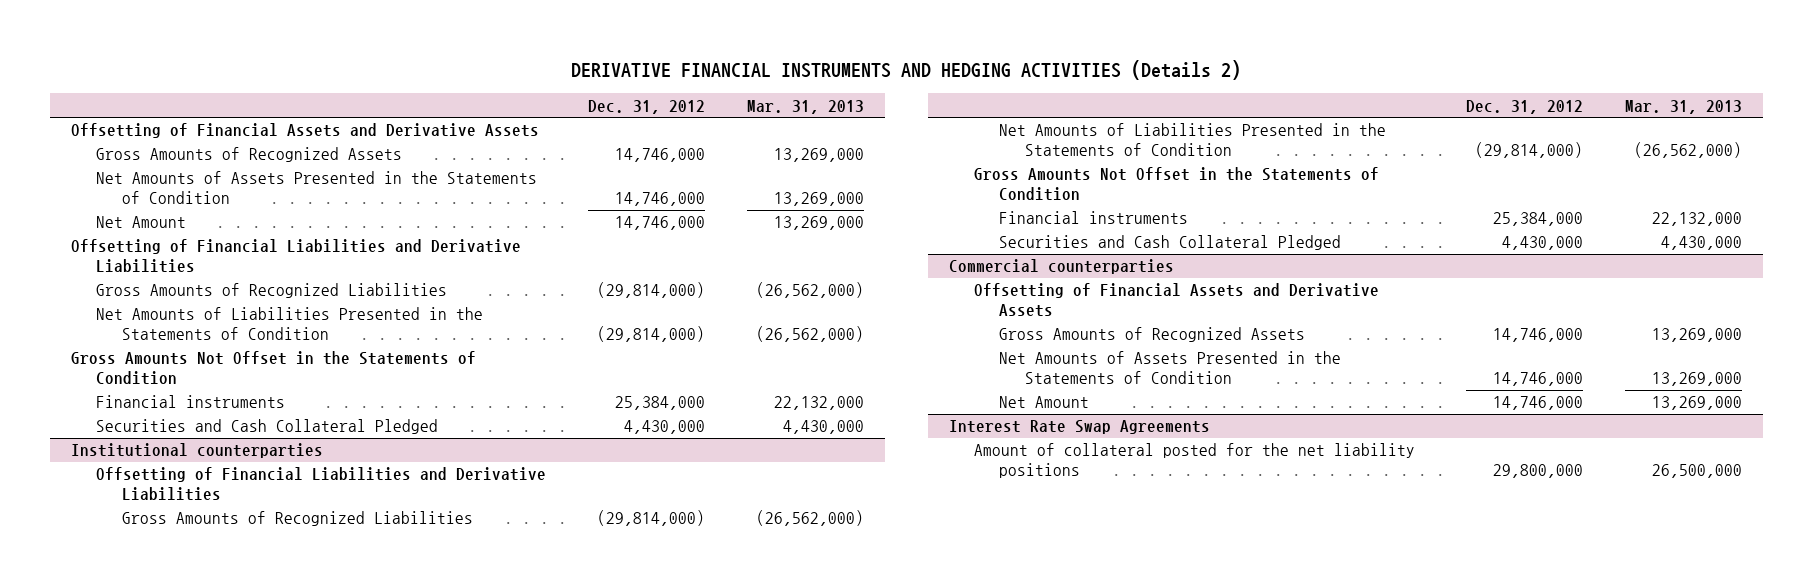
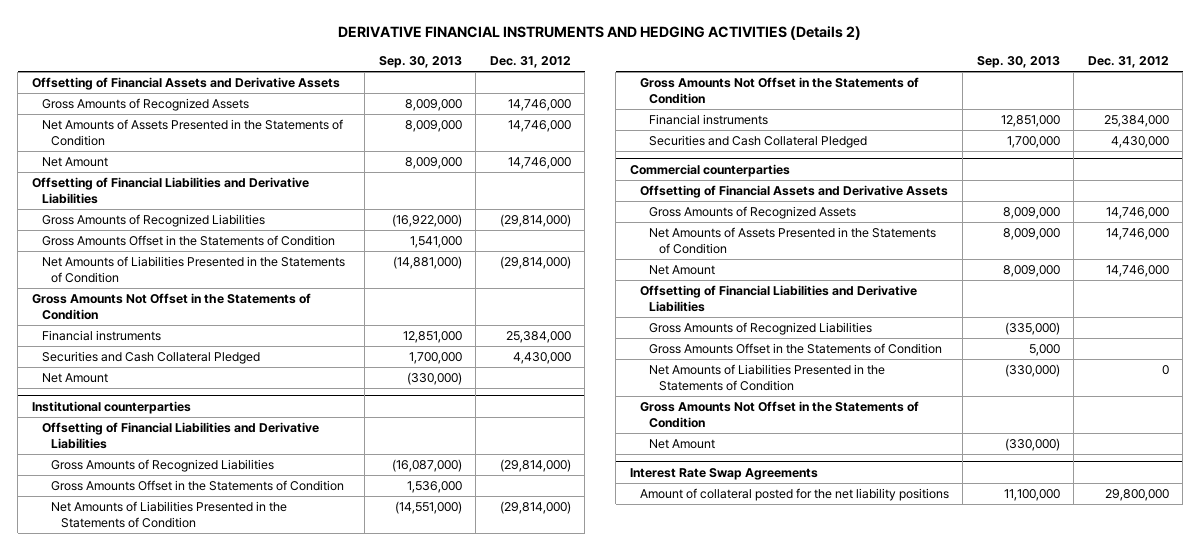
[747,99,865,114] Mar. 31, 2013 -> none
none -> [378,55,462,68] Sep. 30, 2013
none -> [41,234,335,246] Gross Amounts Offset in the Statements of Condition
none -> [41,372,108,383] Net Amount
none -> [51,479,345,491] Gross Amounts Offset in the Statements of Condition
none -> [639,284,917,312] Offsetting of Financial Liabilities and Derivative Liabilities
none -> [649,321,873,335] Gross Amounts of Recognized Liabilities
none -> [649,342,943,354] Gross Amounts Offset in the Statements of Condition
none -> [649,363,886,391] Net Amounts of Liabilities Presented in the Statements of Condition
none -> [639,400,919,428] Gross Amounts Not Offset in the Statements of Condition
none -> [649,438,716,449] Net Amount

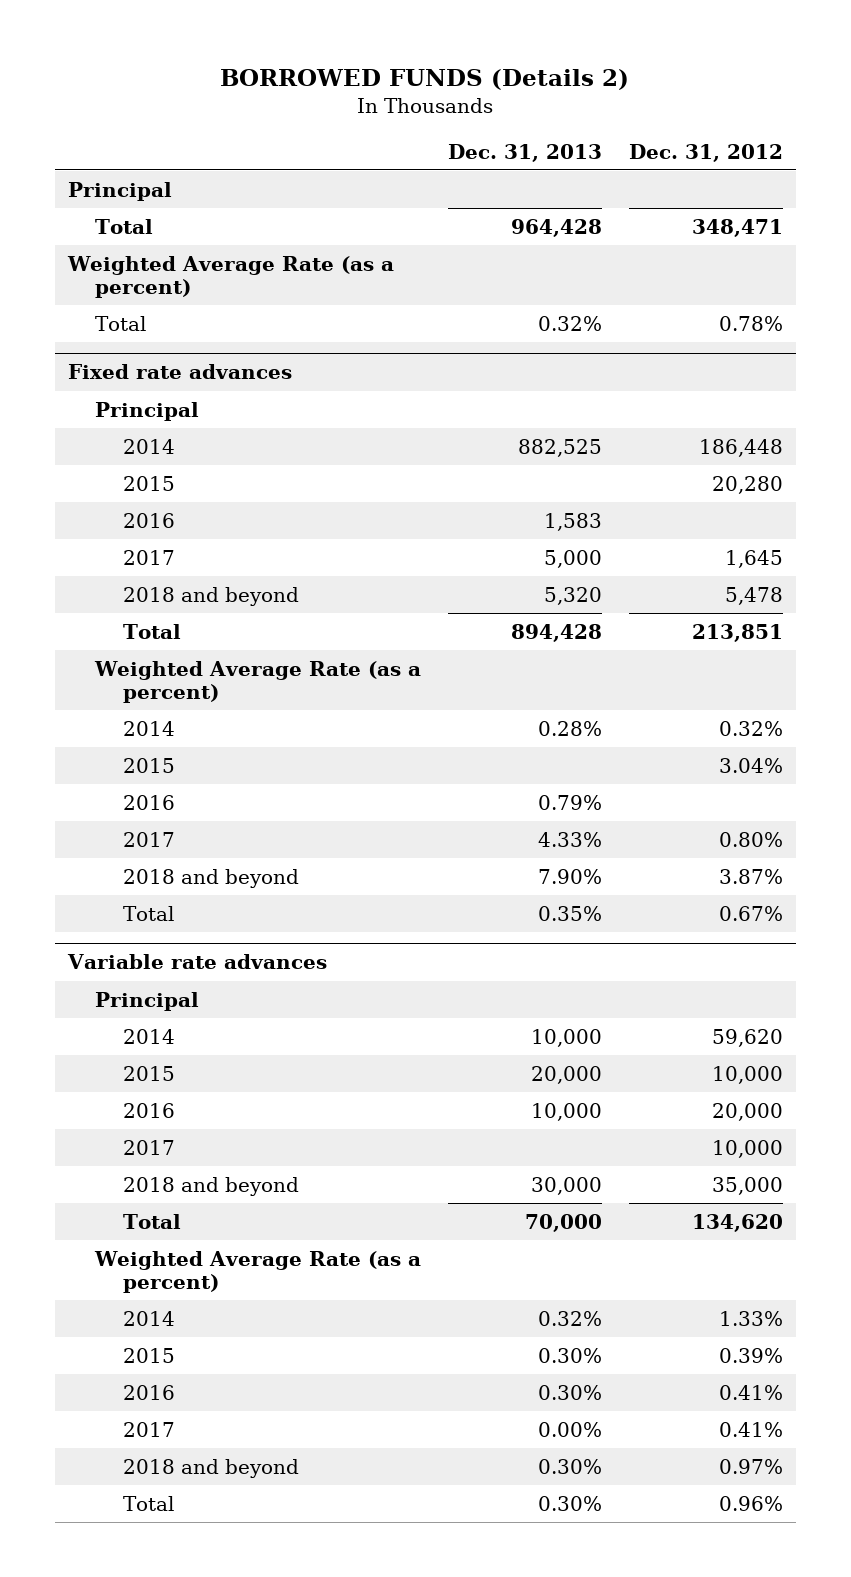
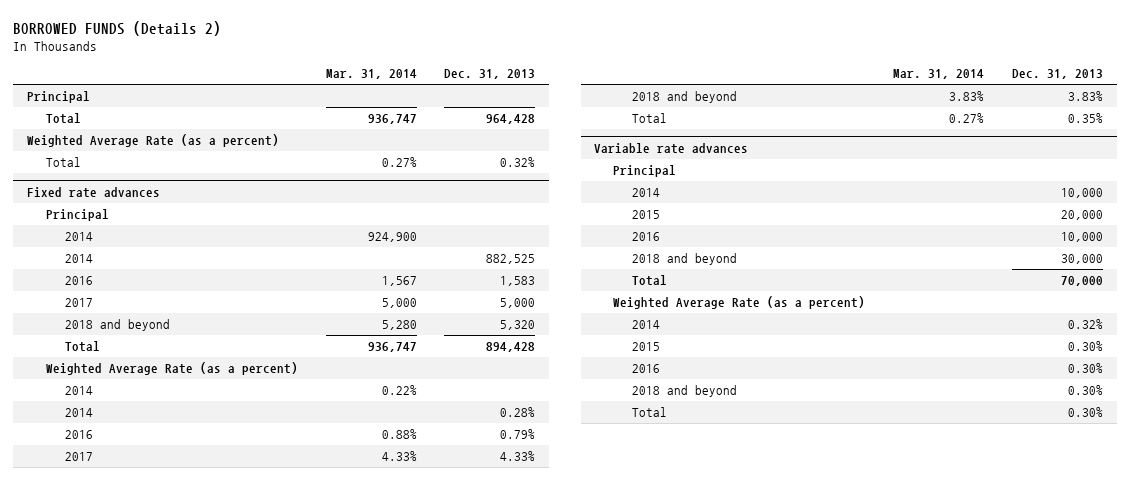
[628,143,783,162] Dec. 31, 2012 -> none
none -> [325,69,417,80] Mar. 31, 2014
none -> [64,232,93,242] 2014
[122,475,175,491] 2015 -> none
none -> [64,386,93,396] 2014
[122,757,175,773] 2015 -> none
[538,868,603,884] 7.90% -> [1067,91,1103,102] 3.83%
[122,1139,175,1155] 2017 -> none
[122,1421,175,1437] 2017 -> none

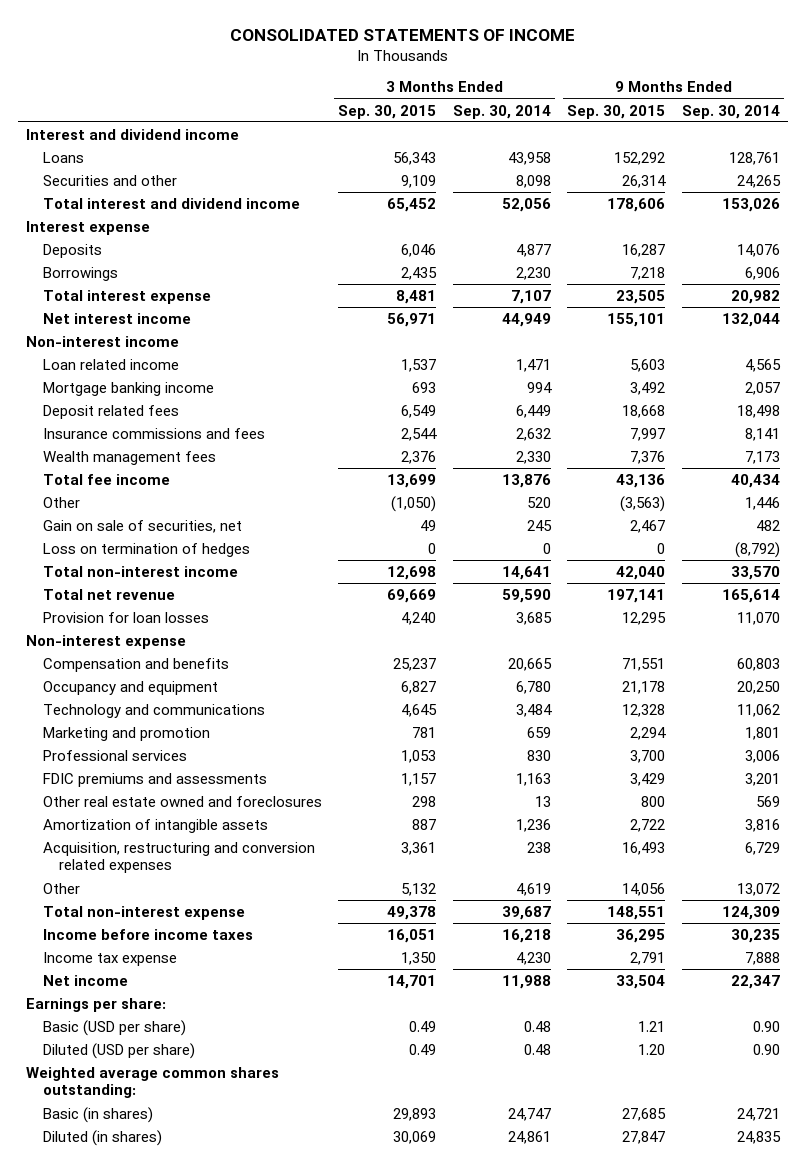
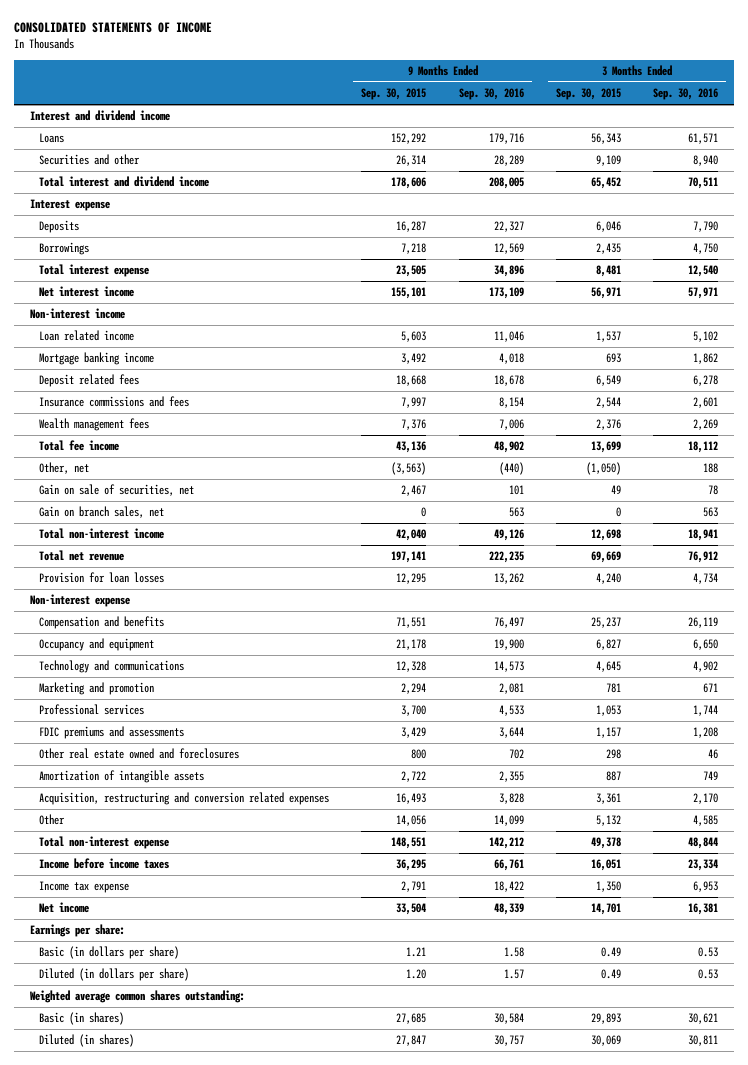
[452,104,551,119] Sep. 30, 2014 -> none
[681,104,780,119] Sep. 30, 2014 -> none
none -> [458,88,524,101] Sep. 30, 2016
none -> [653,88,719,101] Sep. 30, 2016
[42,496,80,508] Other -> [39,462,90,475] Other, net
[42,542,250,557] Loss on termination of hedges -> [39,506,165,519] Gain on branch sales, net
[42,1019,186,1036] Basic (USD per share) -> [39,946,180,960] Basic (in dollars per share)
[42,1042,195,1059] Diluted (USD per share) -> [39,968,190,982] Diluted (in dollars per share)

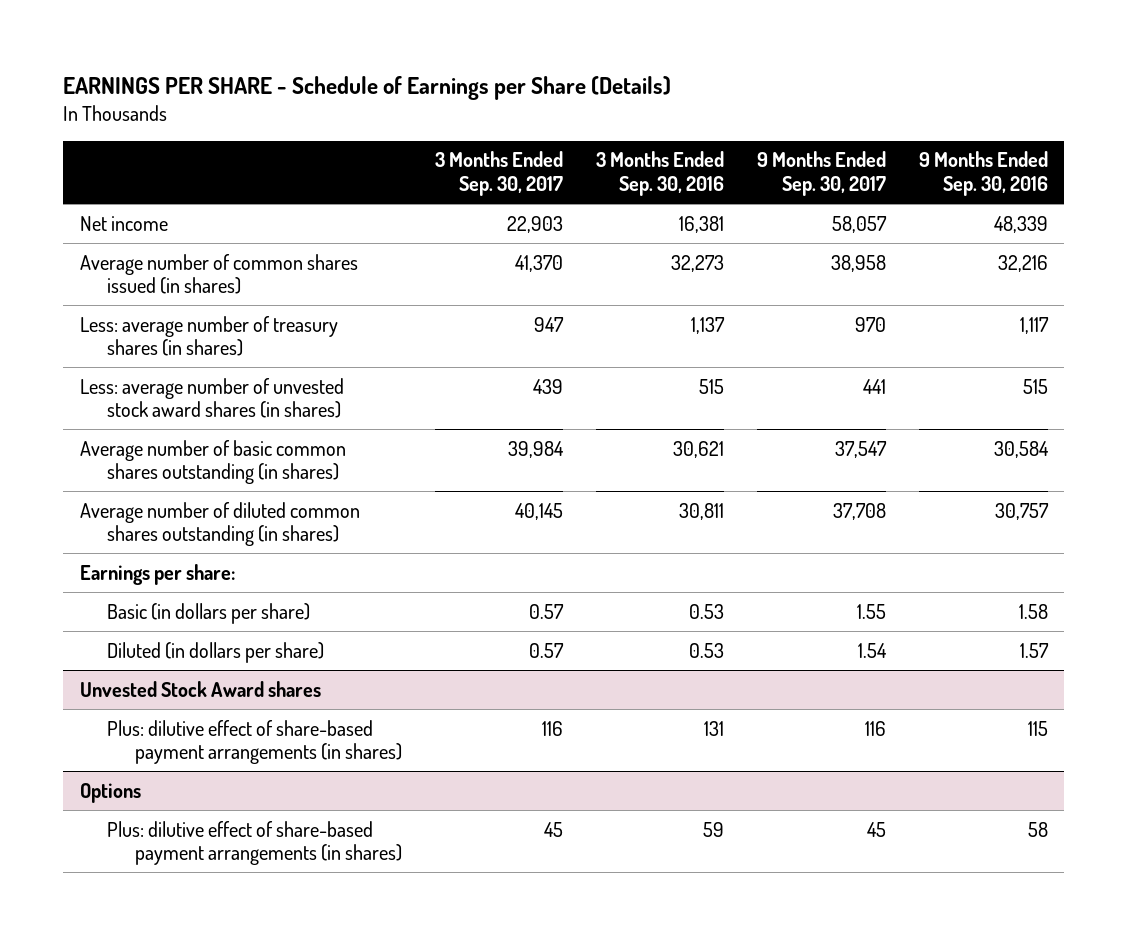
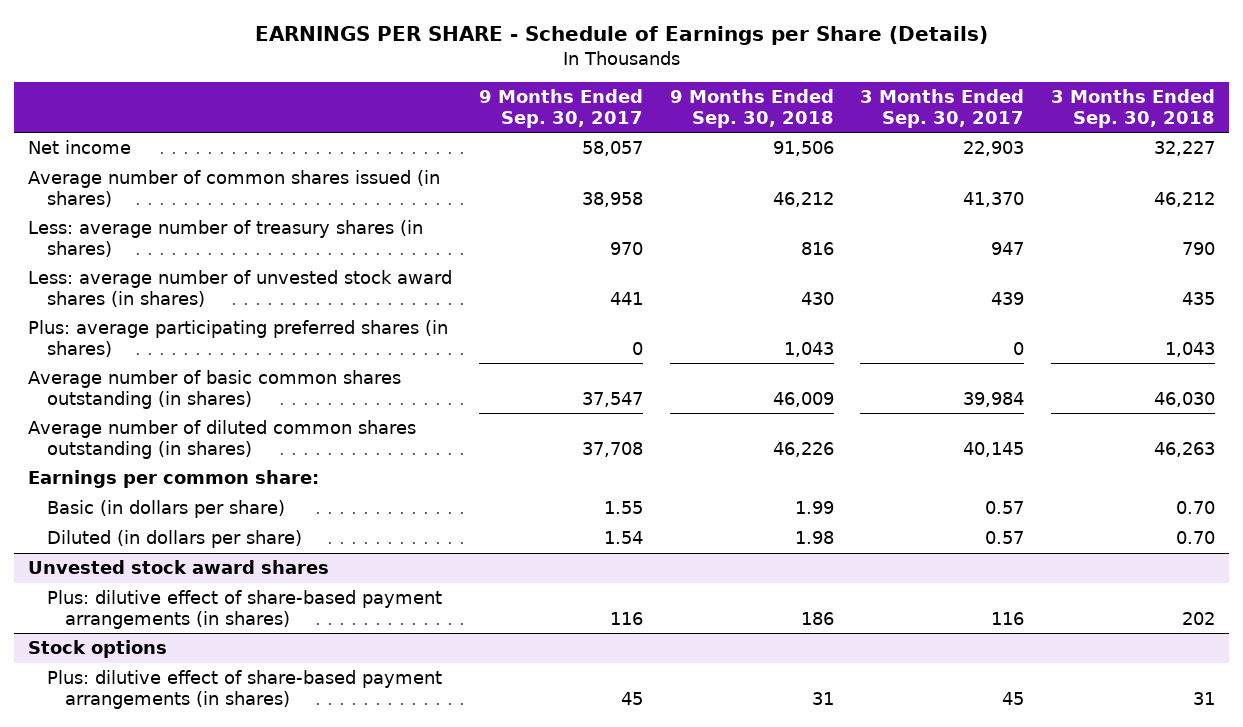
[595,151,724,197] 3 Months Ended Sep. 30, 2016 -> none
[918,151,1048,197] 9 Months Ended Sep. 30, 2016 -> none
none -> [669,89,834,128] 9 Months Ended Sep. 30, 2018
none -> [1051,89,1216,128] 3 Months Ended Sep. 30, 2018
none -> [27,320,448,357] Plus: average participating preferred shares (in shares)
[79,563,235,585] Earnings per share: -> [27,470,319,489] Earnings per common share:
[79,680,321,697] Unvested Stock Award shares -> [27,560,329,575] Unvested stock award shares
[79,782,141,803] Options -> [27,640,167,659] Stock options

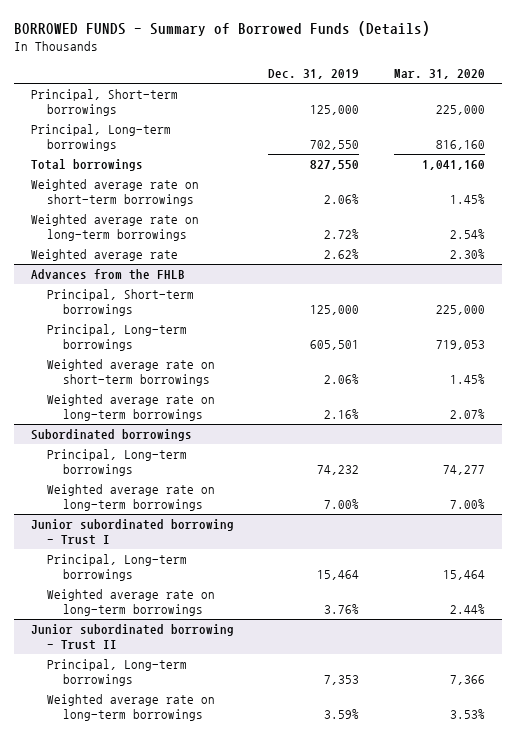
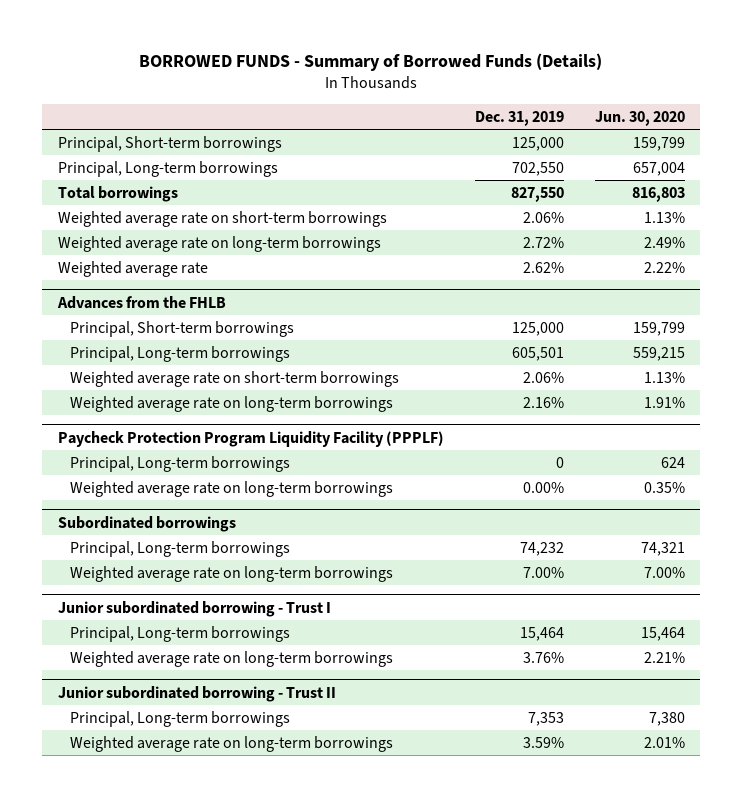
[393,69,485,80] Mar. 31, 2020 -> none
none -> [594,110,685,126] Jun. 30, 2020
none -> [57,430,444,447] Paycheck Protection Program Liquidity Facility (PPPLF)
none -> [70,455,291,472] Principal, Long-term borrowings
none -> [70,480,394,497] Weighted average rate on long-term borrowings

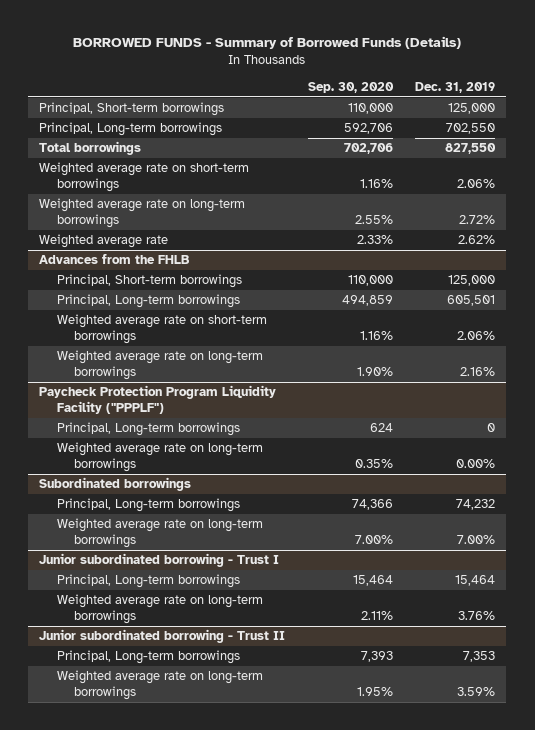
[594,110,685,126] Jun. 30, 2020 -> none
none -> [307,81,394,93] Sep. 30, 2020
[57,430,444,447] Paycheck Protection Program Liquidity Facility (PPPLF) -> [39,385,277,414] Paycheck Protection Program Liquidity Facility ("PPPLF")

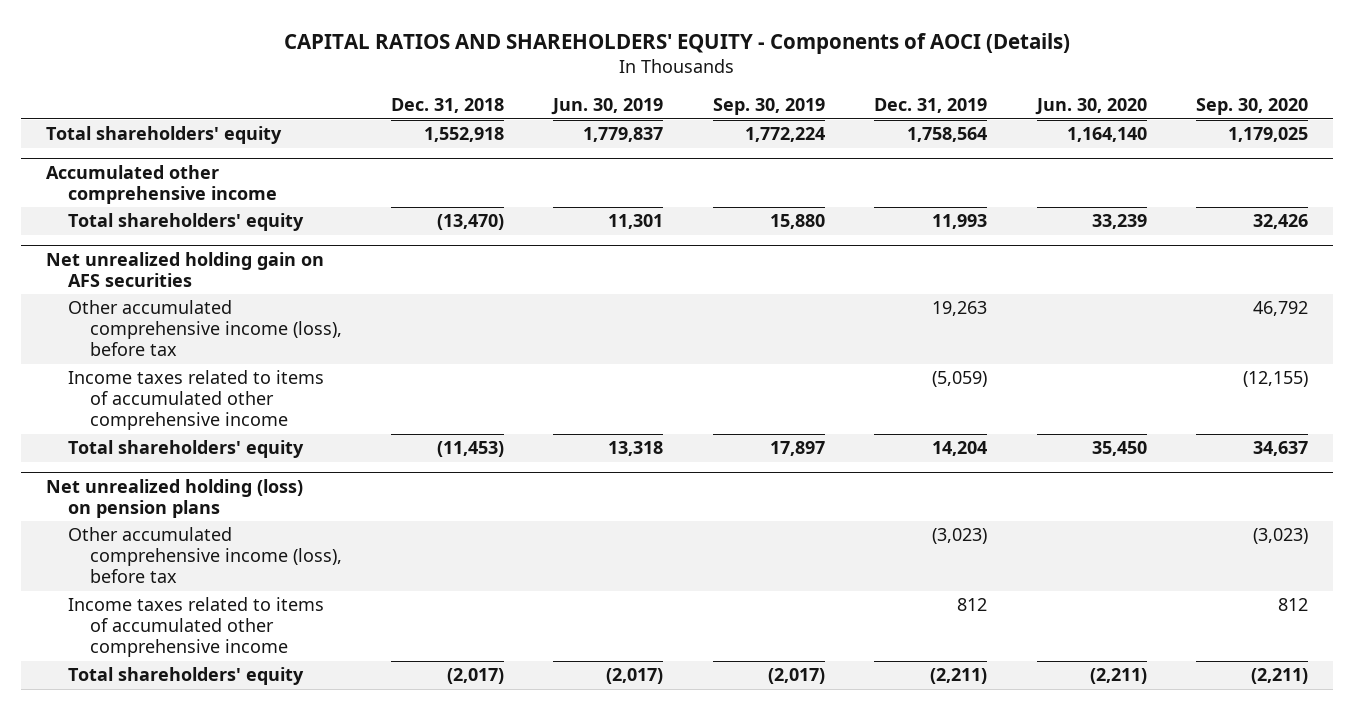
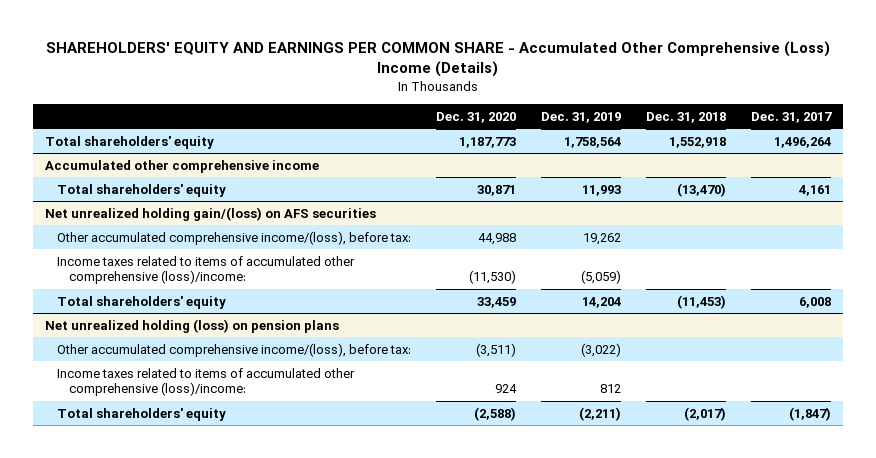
[283,32,1070,54] CAPITAL RATIOS AND SHAREHOLDERS' EQUITY - Components of AOCI (Details) -> [46,41,831,78] SHAREHOLDERS' EQUITY AND EARNINGS PER COMMON SHARE - Accumulated Other Comprehensive (Loss) Income (Details)
[551,98,664,116] Jun. 30, 2019 -> none
[712,98,825,116] Sep. 30, 2019 -> none
[1034,98,1147,116] Jun. 30, 2020 -> none
[1195,98,1308,116] Sep. 30, 2020 -> none
none -> [436,111,517,123] Dec. 31, 2020
none -> [750,111,832,123] Dec. 31, 2017
[45,251,324,287] Net unrealized holding gain on AFS securities -> [45,206,377,221] Net unrealized holding gain/(loss) on AFS securities
[67,300,342,357] Other accumulated comprehensive income (loss), before tax -> [57,230,412,245] Other accumulated comprehensive income/(loss), before tax:
[932,301,988,317] 19,263 -> [582,232,621,245] 19,262
[67,370,324,431] Income taxes related to items of accumulated other comprehensive income -> [57,255,356,285] Income taxes related to items of accumulated other comprehensive (loss)/income:
[67,527,342,584] Other accumulated comprehensive income (loss), before tax -> [57,342,412,357] Other accumulated comprehensive income/(loss), before tax:
[932,528,988,545] (3,023) -> [580,342,621,357] (3,022)
[67,597,324,658] Income taxes related to items of accumulated other comprehensive income -> [57,367,356,397] Income taxes related to items of accumulated other comprehensive (loss)/income:

